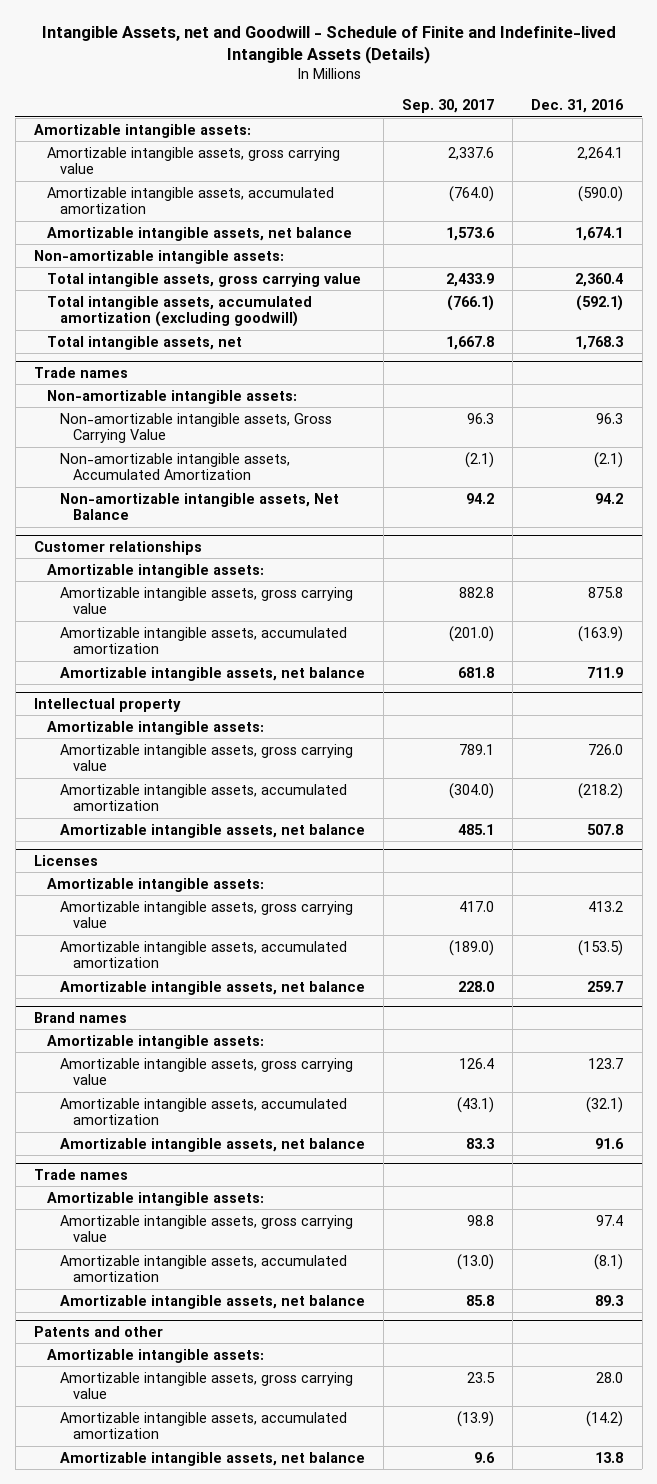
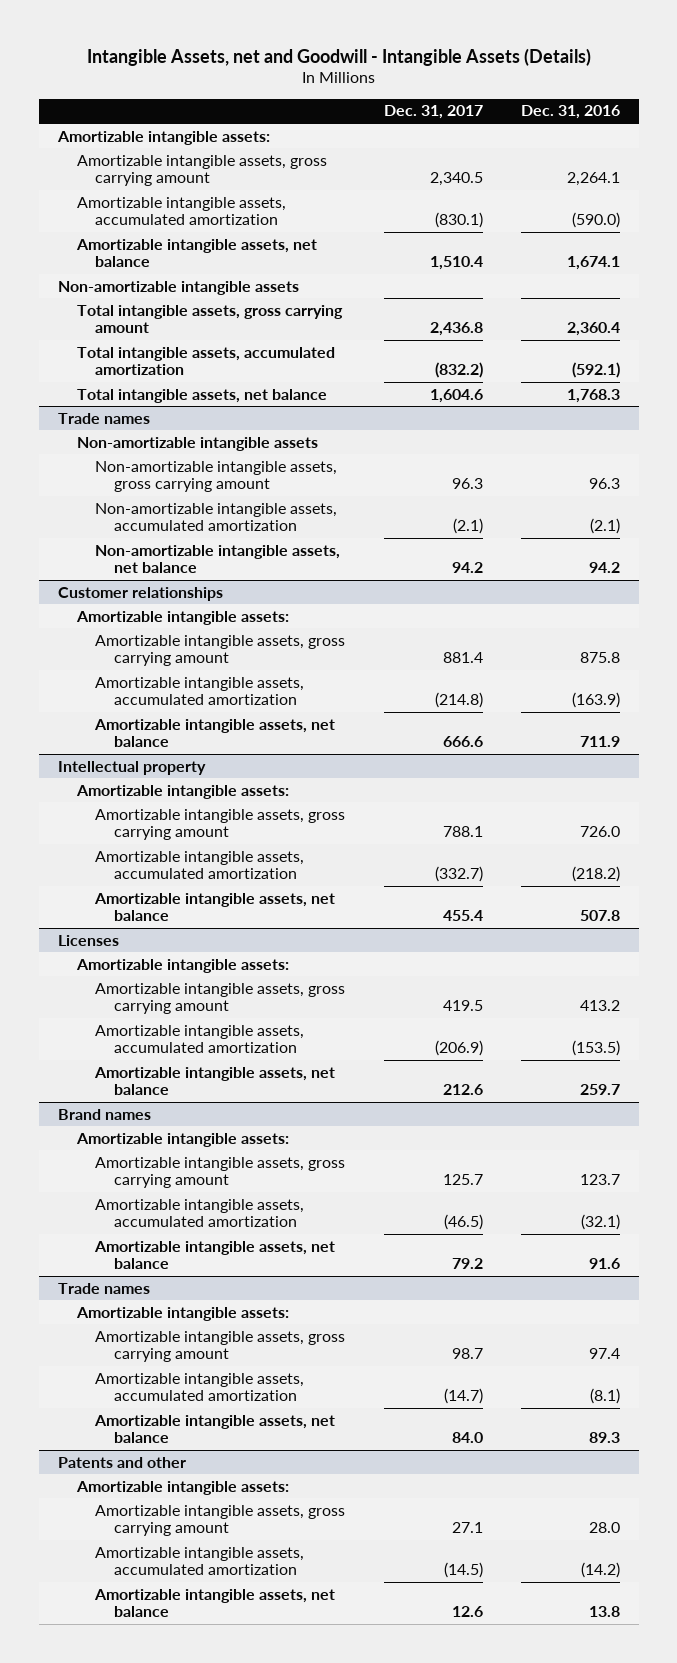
[41,25,616,65] Intangible Assets, net and Goodwill - Schedule of Finite and Indefinite-lived Intangible Assets (Details) -> [86,47,591,66] Intangible Assets, net and Goodwill - Intangible Assets (Details)
[402,99,495,114] Sep. 30, 2017 -> none
none -> [383,105,483,120] Dec. 31, 2017
[46,146,340,175] Amortizable intangible assets, gross carrying value -> [76,154,327,187] Amortizable intangible assets, gross carrying amount
[34,249,285,264] Non-amortizable intangible assets: -> [57,280,299,295] Non-amortizable intangible assets
[46,272,361,287] Total intangible assets, gross carrying value -> [76,304,343,334] Total intangible assets, gross carrying amount
[46,295,312,328] Total intangible assets, accumulated amortization (excluding goodwill) -> [76,346,335,376] Total intangible assets, accumulated amortization
[46,335,242,350] Total intangible assets, net -> [76,388,327,403] Total intangible assets, net balance
[46,389,297,404] Non-amortizable intangible assets: -> [76,436,318,451] Non-amortizable intangible assets
[59,412,332,444] Non-amortizable intangible assets, Gross Carrying Value -> [95,460,338,493] Non-amortizable intangible assets, gross carrying amount
[59,452,290,481] Non-amortizable intangible assets, Accumulated Amortization -> [95,502,338,532] Non-amortizable intangible assets, accumulated amortization
[59,492,339,521] Non-amortizable intangible assets, Net Balance -> [95,544,341,574] Non-amortizable intangible assets, net balance
[59,586,353,615] Amortizable intangible assets, gross carrying value -> [95,634,346,667] Amortizable intangible assets, gross carrying amount
[59,743,353,772] Amortizable intangible assets, gross carrying value -> [95,808,346,841] Amortizable intangible assets, gross carrying amount
[59,900,353,929] Amortizable intangible assets, gross carrying value -> [95,982,346,1015] Amortizable intangible assets, gross carrying amount
[59,1057,353,1086] Amortizable intangible assets, gross carrying value -> [95,1156,346,1189] Amortizable intangible assets, gross carrying amount
[59,1214,353,1243] Amortizable intangible assets, gross carrying value -> [95,1330,346,1363] Amortizable intangible assets, gross carrying amount
[59,1371,353,1400] Amortizable intangible assets, gross carrying value -> [95,1504,346,1537] Amortizable intangible assets, gross carrying amount

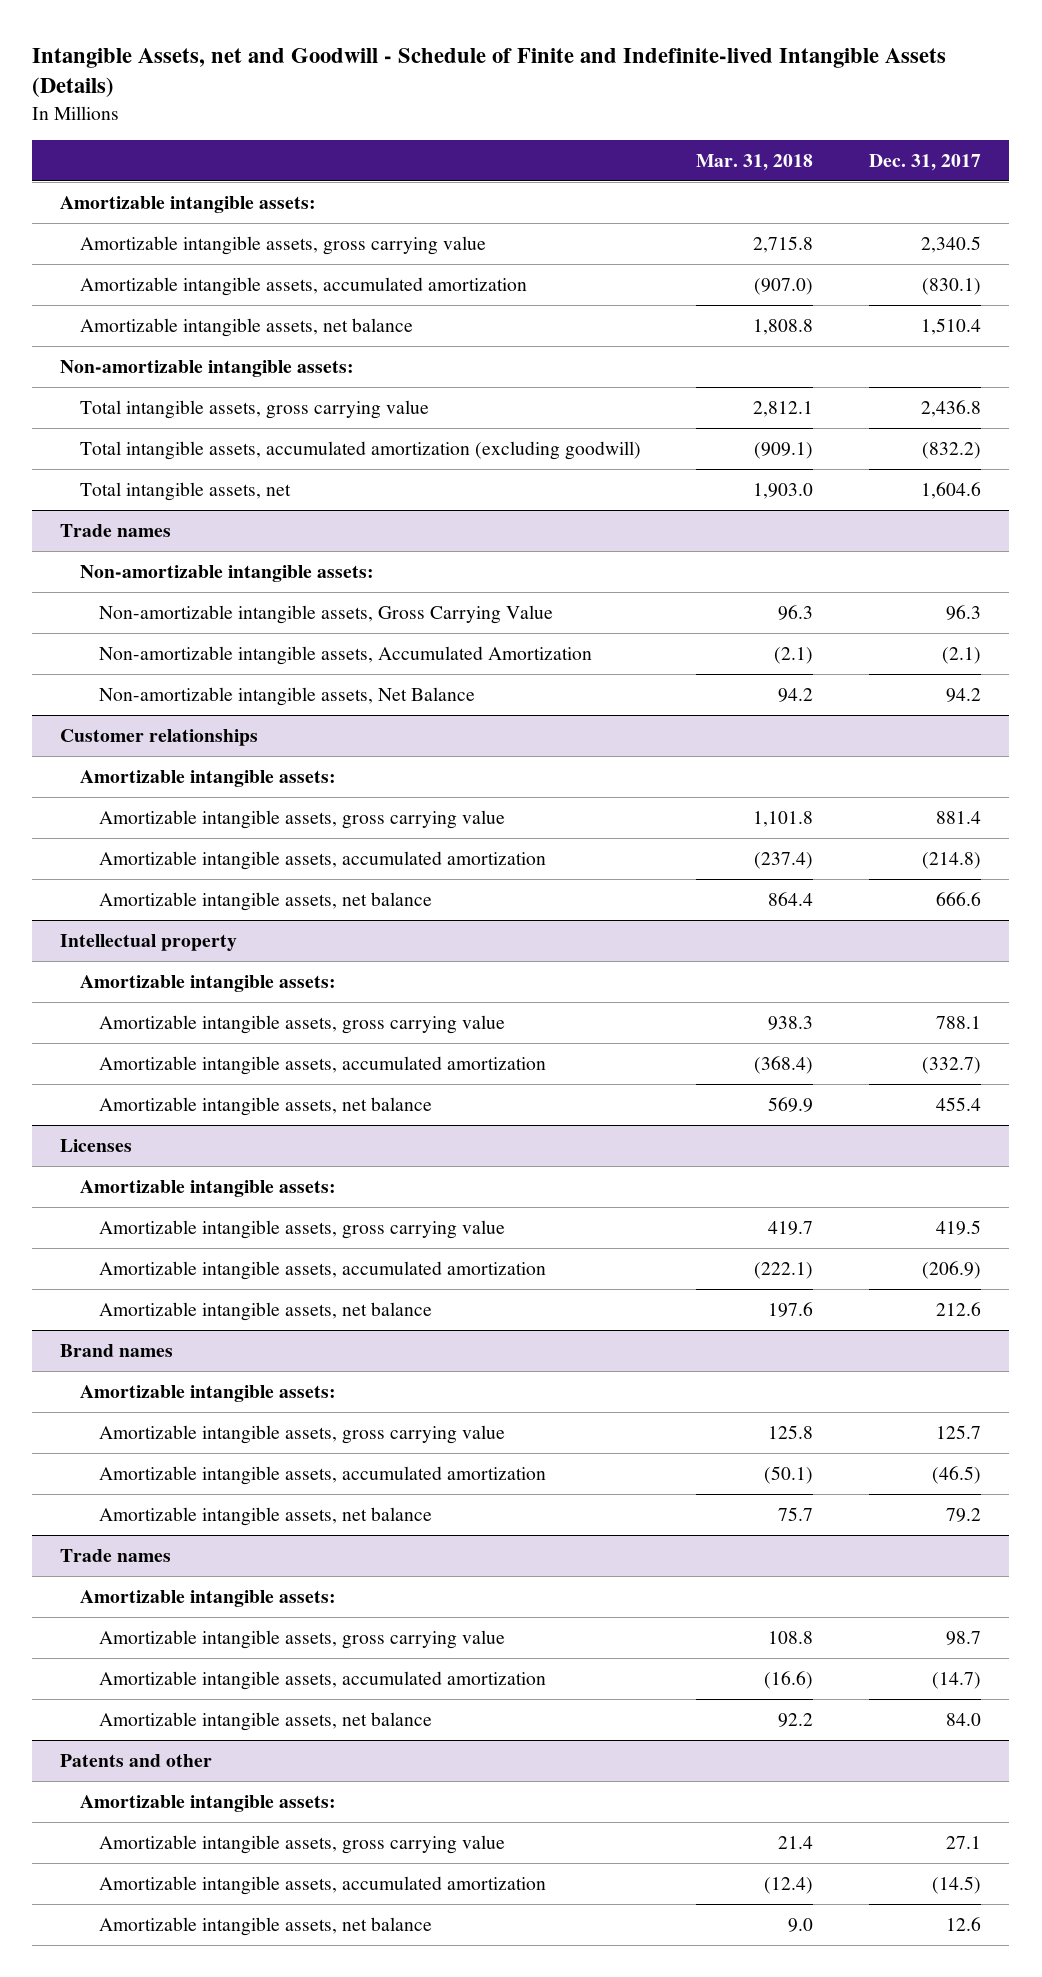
[86,47,591,66] Intangible Assets, net and Goodwill - Intangible Assets (Details) -> [32,47,947,98] Intangible Assets, net and Goodwill - Schedule of Finite and Indefinite-lived Intangible Assets (Details)
[520,105,620,120] Dec. 31, 2016 -> none
none -> [696,153,814,171] Mar. 31, 2018
[76,154,327,187] Amortizable intangible assets, gross carrying amount -> [79,236,486,256] Amortizable intangible assets, gross carrying value
[57,280,299,295] Non-amortizable intangible assets -> [60,360,355,378] Non-amortizable intangible assets:
[76,304,343,334] Total intangible assets, gross carrying amount -> [79,400,429,420] Total intangible assets, gross carrying value
[76,346,335,376] Total intangible assets, accumulated amortization -> [79,441,641,461] Total intangible assets, accumulated amortization (excluding goodwill)
[76,388,327,403] Total intangible assets, net balance -> [79,482,291,502] Total intangible assets, net
[76,436,318,451] Non-amortizable intangible assets -> [79,565,374,583] Non-amortizable intangible assets:
[95,460,338,493] Non-amortizable intangible assets, gross carrying amount -> [98,605,553,625] Non-amortizable intangible assets, Gross Carrying Value
[95,502,338,532] Non-amortizable intangible assets, accumulated amortization -> [98,646,592,666] Non-amortizable intangible assets, Accumulated Amortization
[95,544,341,574] Non-amortizable intangible assets, net balance -> [98,687,475,707] Non-amortizable intangible assets, Net Balance
[95,634,346,667] Amortizable intangible assets, gross carrying amount -> [98,810,505,830] Amortizable intangible assets, gross carrying value
[95,808,346,841] Amortizable intangible assets, gross carrying amount -> [98,1015,505,1035] Amortizable intangible assets, gross carrying value
[95,982,346,1015] Amortizable intangible assets, gross carrying amount -> [98,1220,505,1240] Amortizable intangible assets, gross carrying value
[95,1156,346,1189] Amortizable intangible assets, gross carrying amount -> [98,1425,505,1445] Amortizable intangible assets, gross carrying value
[95,1330,346,1363] Amortizable intangible assets, gross carrying amount -> [98,1630,505,1650] Amortizable intangible assets, gross carrying value
[95,1504,346,1537] Amortizable intangible assets, gross carrying amount -> [98,1835,505,1855] Amortizable intangible assets, gross carrying value

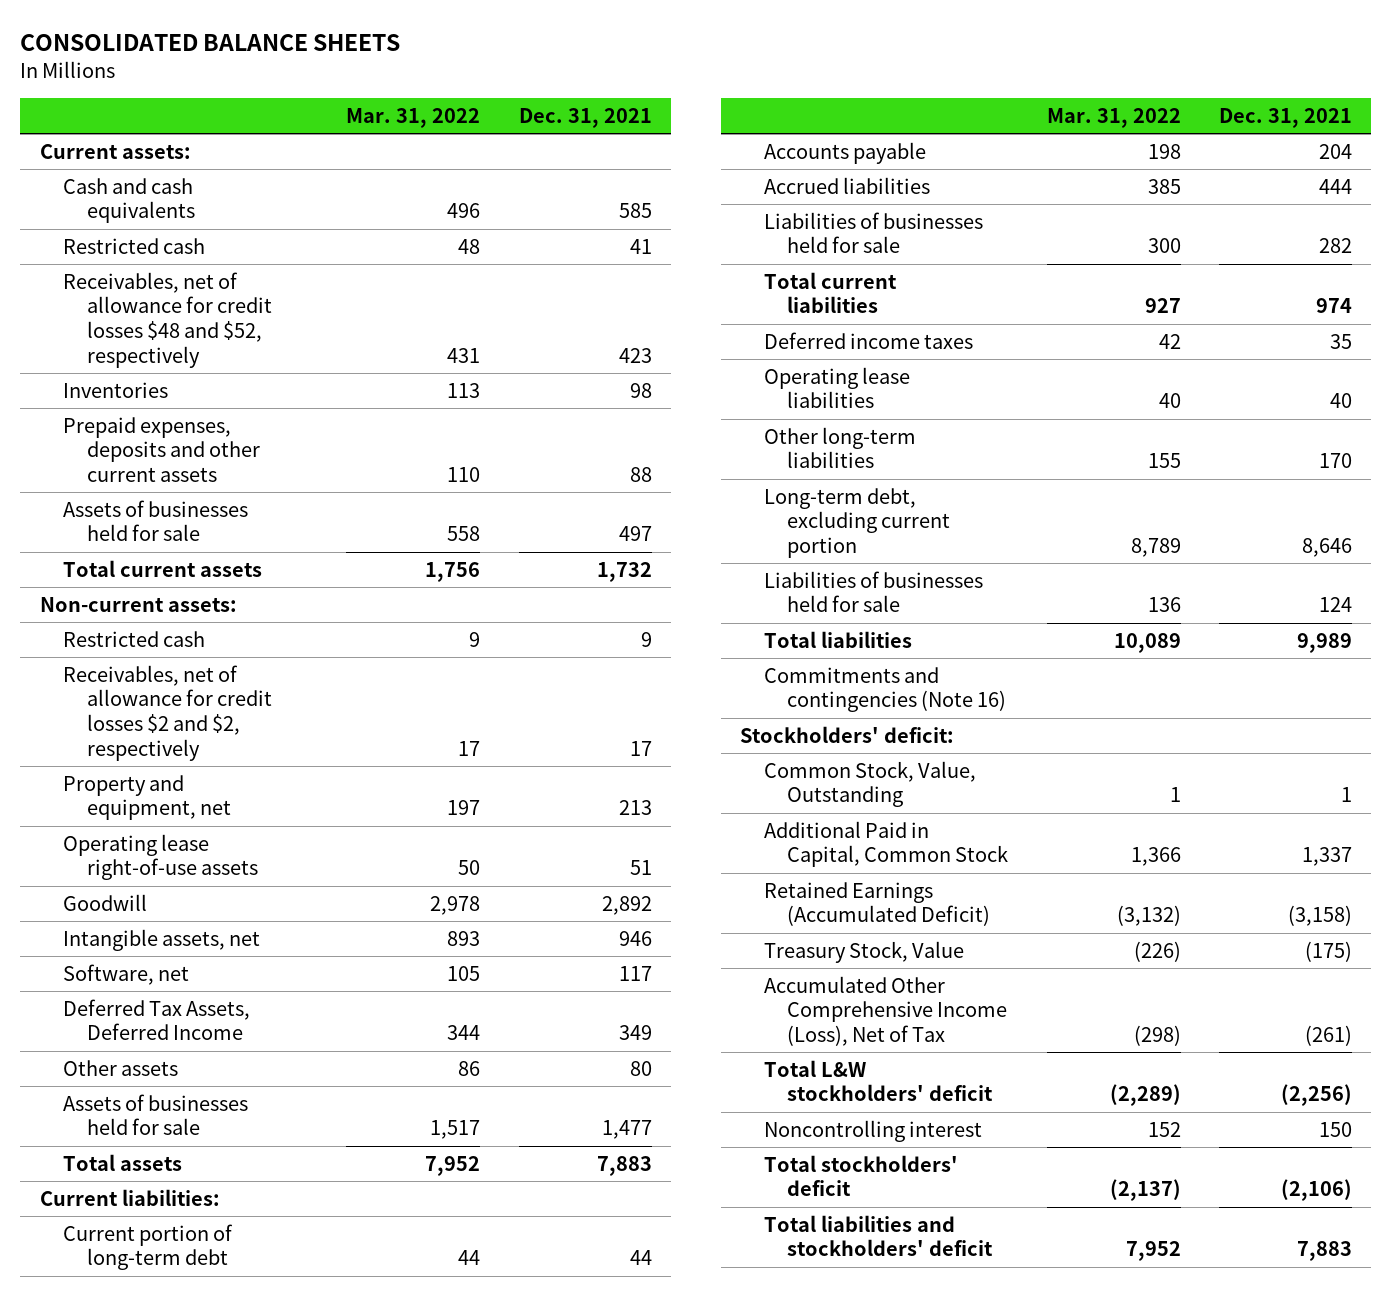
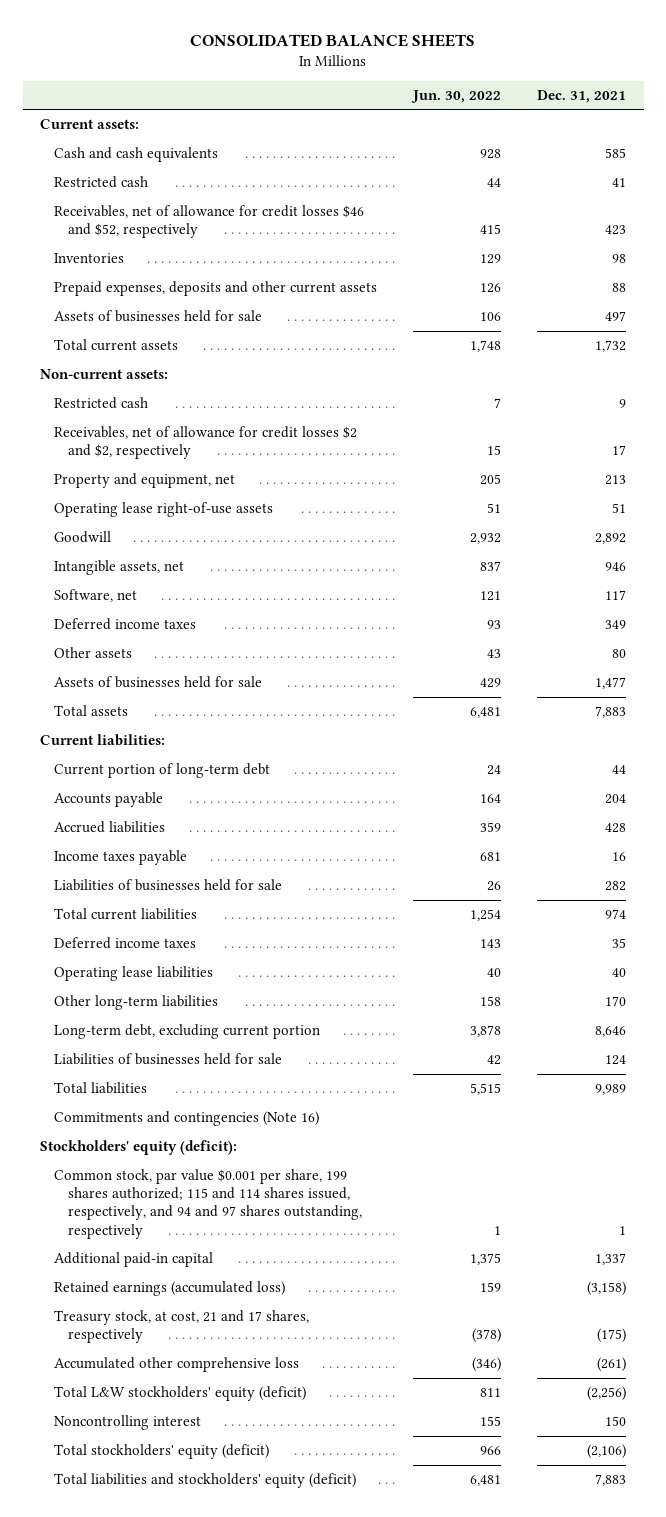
[346,108,481,129] Mar. 31, 2022 -> none
none -> [411,89,502,103] Jun. 30, 2022
[63,271,273,368] Receivables, net of allowance for credit losses $48 and $52, respectively -> [54,205,365,239] Receivables, net of allowance for credit losses $46 and $52, respectively
[63,998,251,1041] Deferred Tax Assets, Deferred Income -> [54,618,197,631] Deferred income taxes
[1318,178,1352,194] 444 -> [604,823,626,834] 428
none -> [54,850,188,866] Income taxes payable
[739,725,954,743] Stockholders' deficit: -> [40,1140,238,1156] Stockholders' equity (deficit):
[763,760,976,808] Common Stock, Value, Outstanding -> [54,1169,363,1239] Common stock, par value $0.001 per share, 199 shares authorized; 115 and 114 shares issued, respectively, and 94 and 97 shares outstanding, respectively
[763,820,1009,868] Additional Paid in Capital, Common Stock -> [54,1252,214,1268] Additional paid-in capital
[763,881,991,927] Retained Earnings (Accumulated Deficit) -> [54,1281,286,1297] Retained earnings (accumulated loss)
[763,940,964,963] Treasury Stock, Value -> [54,1310,310,1344] Treasury stock, at cost, 21 and 17 shares, respectively
[763,975,1008,1047] Accumulated Other Comprehensive Income (Loss), Net of Tax -> [54,1357,300,1373] Accumulated other comprehensive loss
[763,1059,994,1102] Total L&W stockholders' deficit -> [54,1386,307,1402] Total L&W stockholders' equity (deficit)
[763,1154,958,1197] Total stockholders' deficit -> [54,1444,270,1460] Total stockholders' equity (deficit)
[763,1214,994,1257] Total liabilities and stockholders' deficit -> [54,1473,357,1489] Total liabilities and stockholders' equity (deficit)

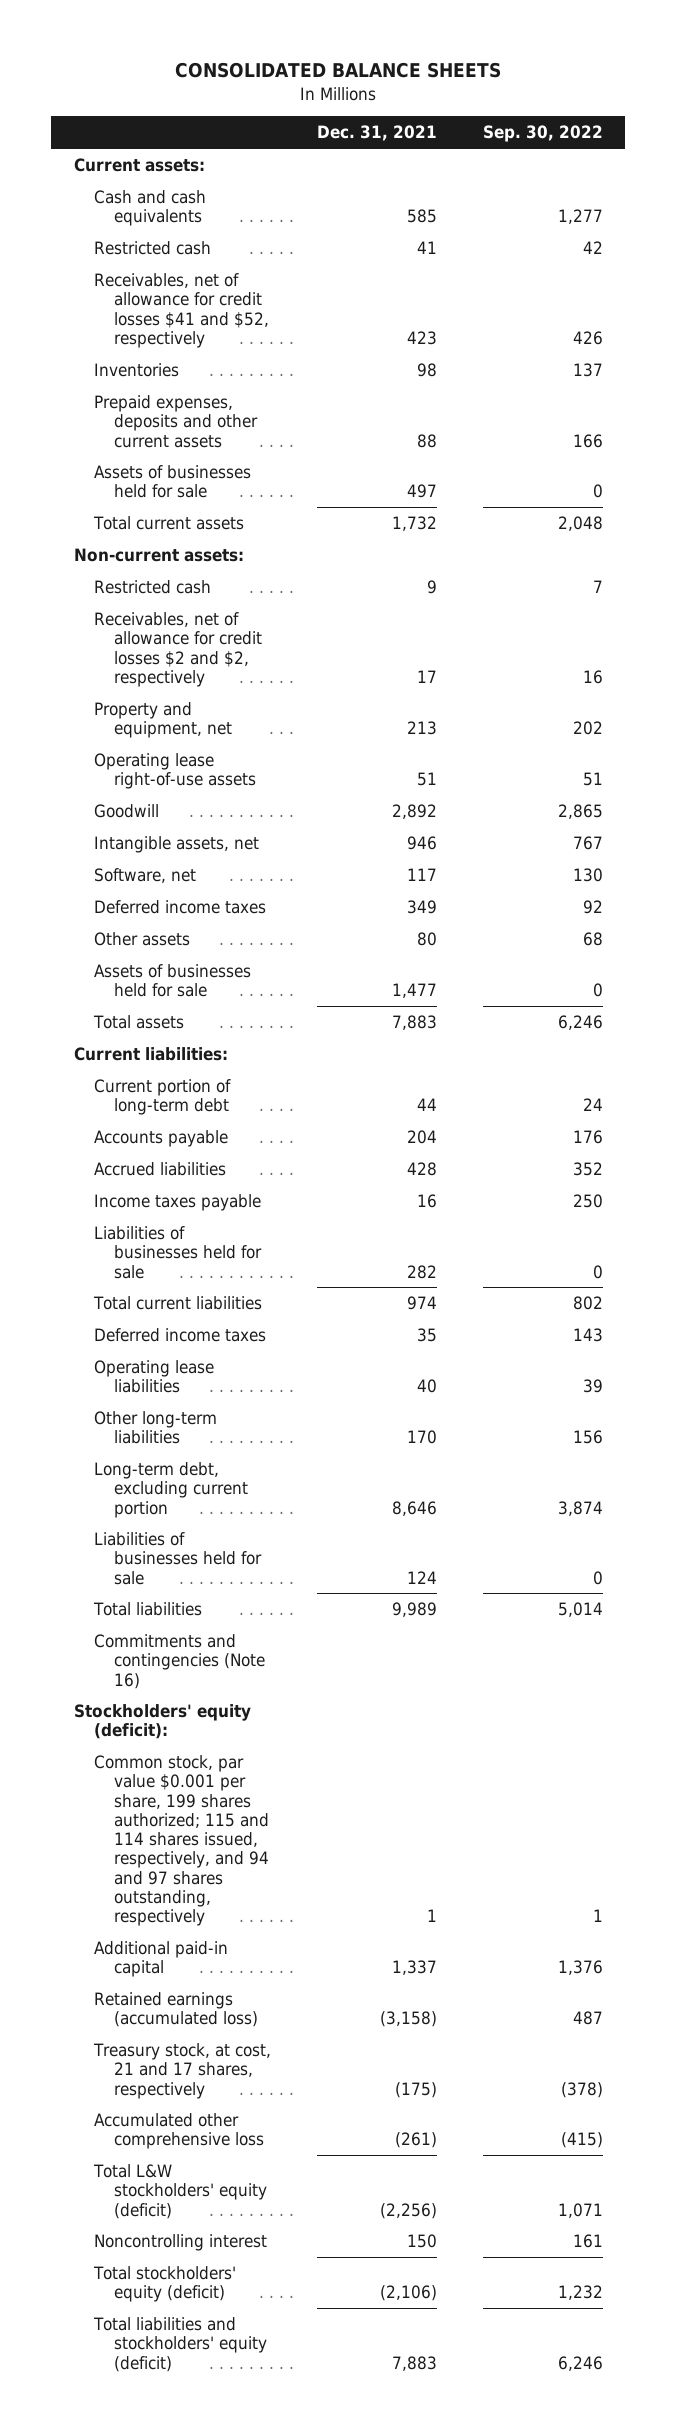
[411,89,502,103] Jun. 30, 2022 -> none
none -> [482,125,603,143] Sep. 30, 2022
[54,205,365,239] Receivables, net of allowance for credit losses $46 and $52, respectively -> [93,273,269,348] Receivables, net of allowance for credit losses $41 and $52, respectively

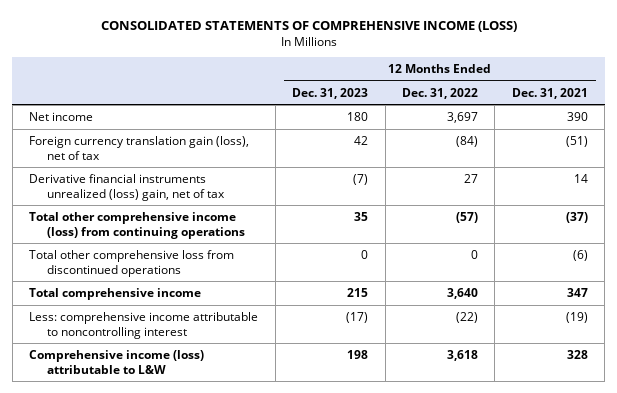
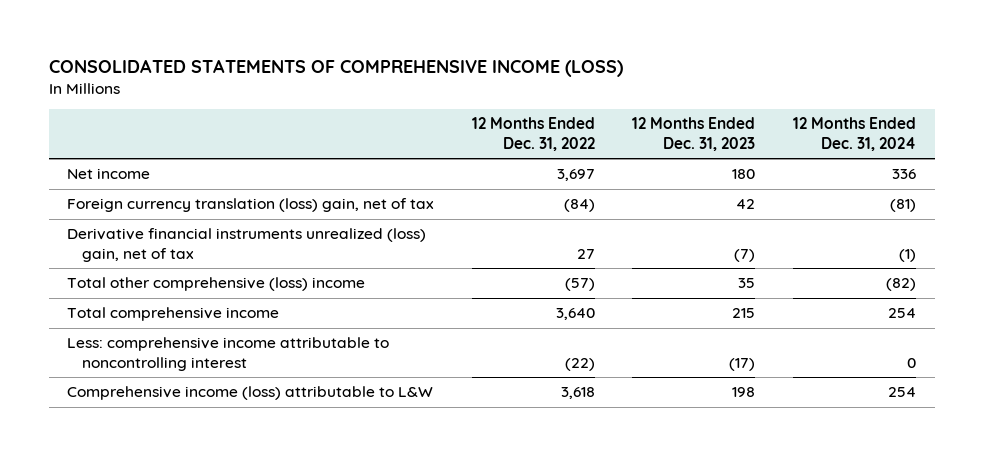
[511,87,588,99] Dec. 31, 2021 -> none
none -> [792,117,916,151] 12 Months Ended Dec. 31, 2024
[29,135,250,160] Foreign currency translation gain (loss), net of tax -> [67,198,435,213] Foreign currency translation (loss) gain, net of tax
[29,249,235,277] Total other comprehensive loss from discontinued operations -> none
[29,211,246,239] Total other comprehensive income (loss) from continuing operations -> [67,277,366,292] Total other comprehensive (loss) income

